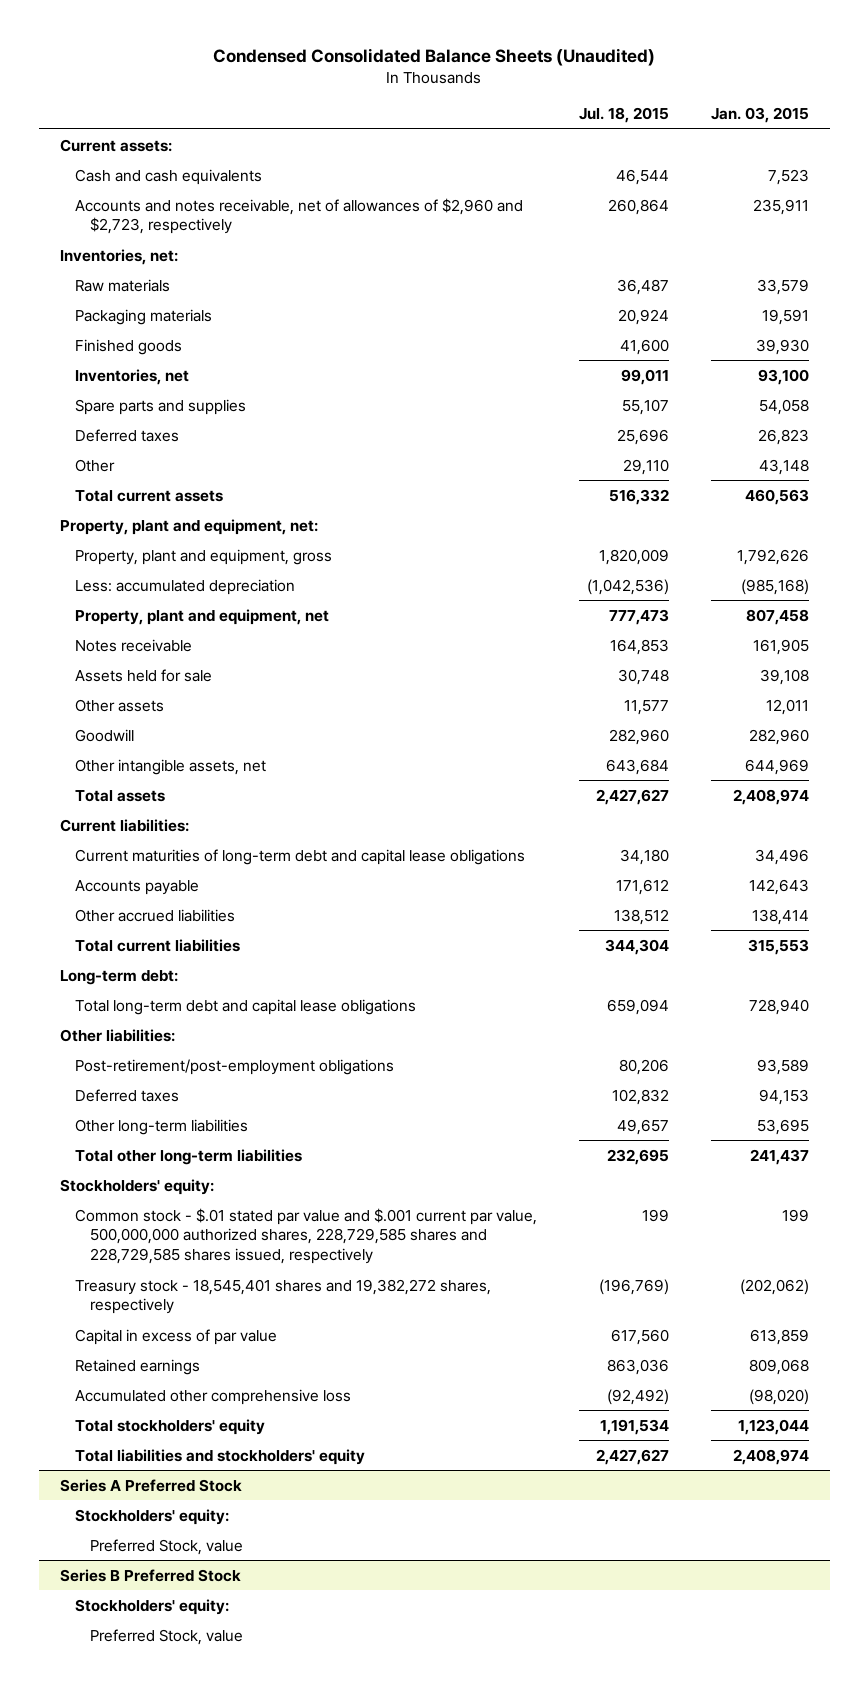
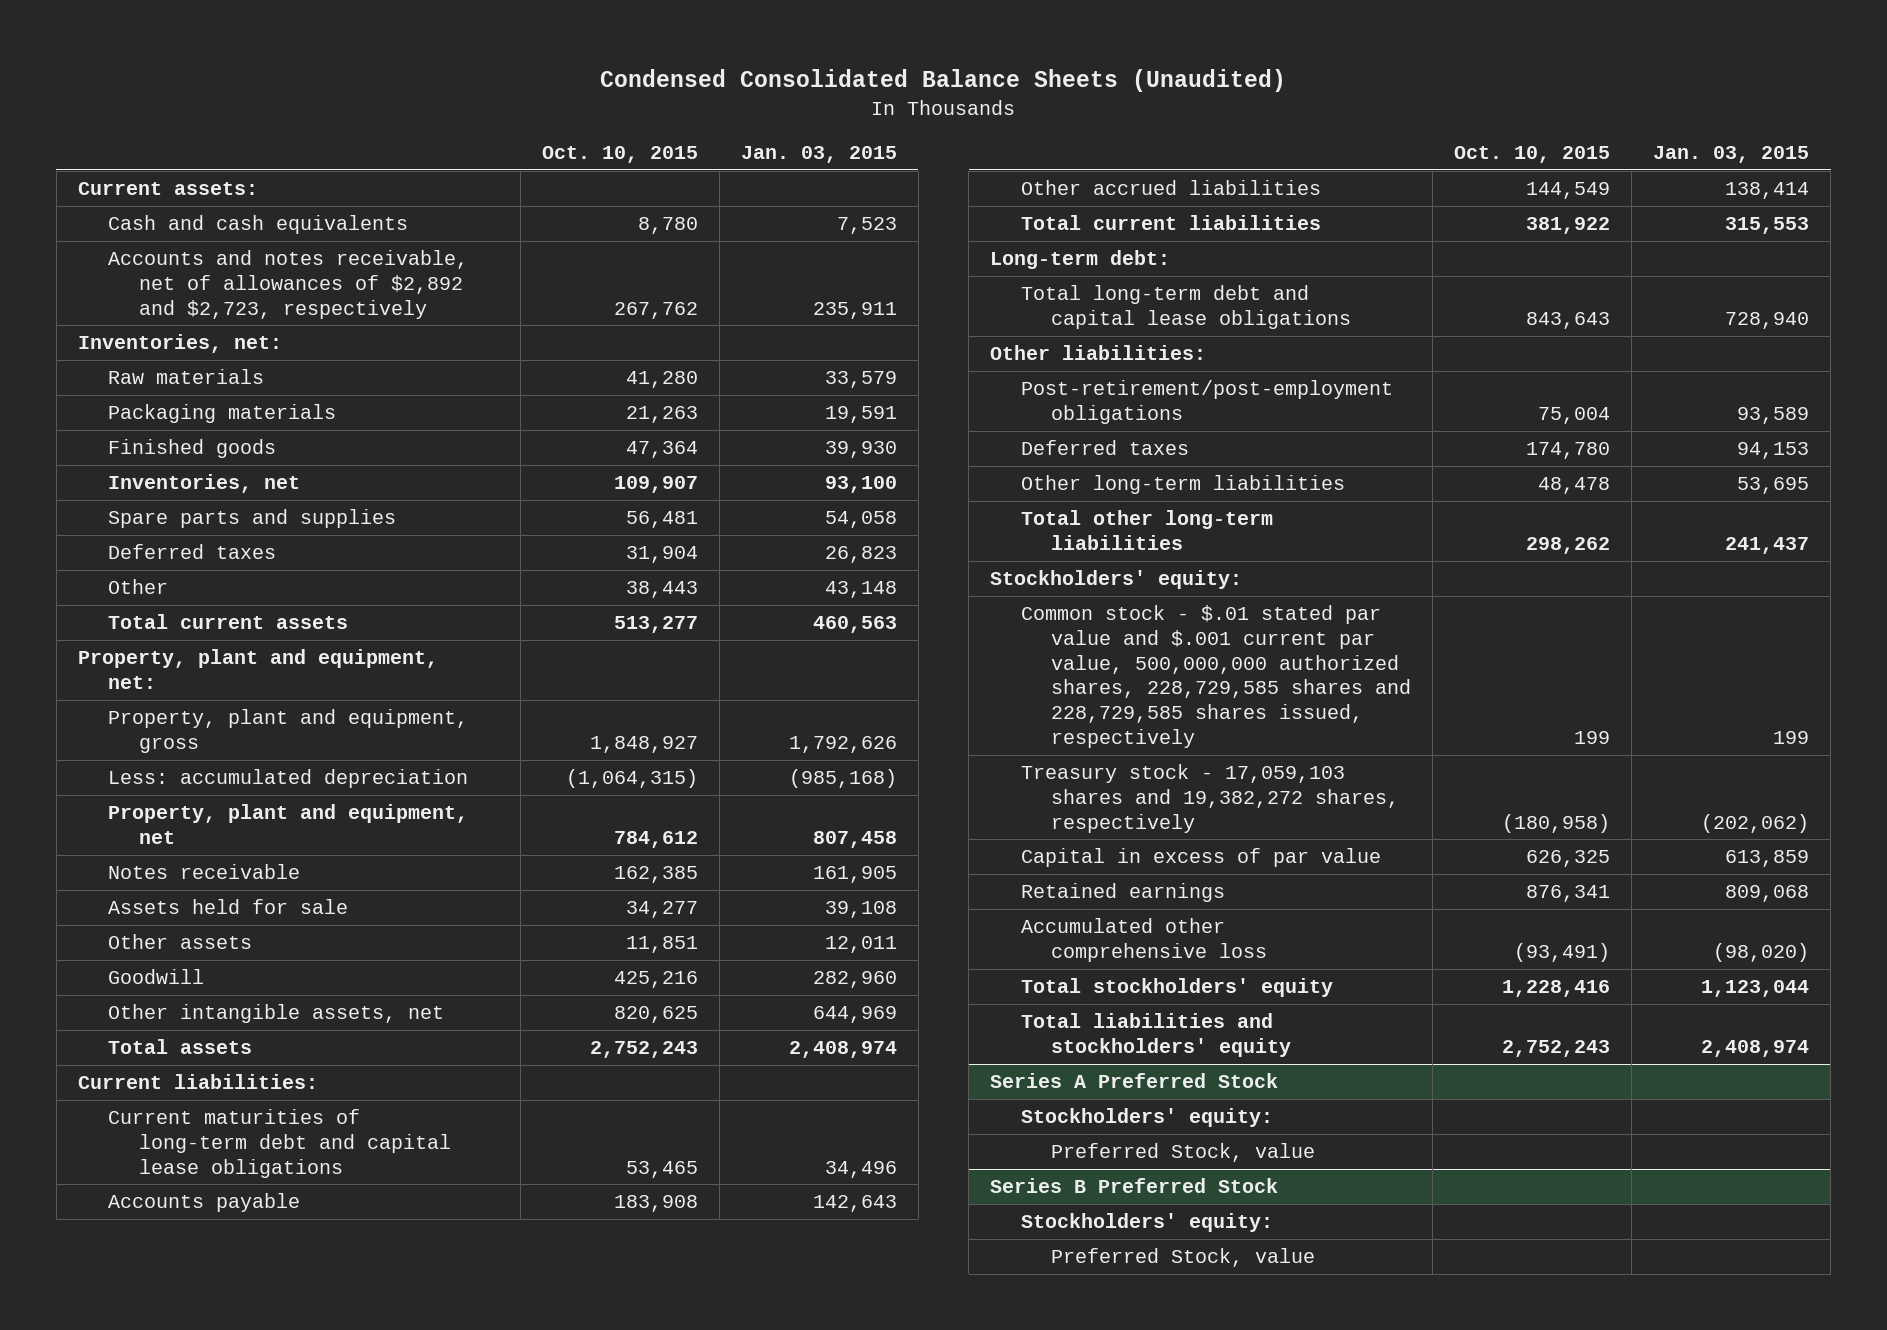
[578,106,669,123] Jul. 18, 2015 -> none
none -> [541,145,698,163] Oct. 10, 2015
[74,197,523,235] Accounts and notes receivable, net of allowances of $2,960 and $2,723, respectively -> [108,250,469,319] Accounts and notes receivable, net of allowances of $2,892 and $2,723, respectively
[74,1278,491,1315] Treasury stock - 18,545,401 shares and 19,382,272 shares, respectively -> [1020,764,1399,833] Treasury stock - 17,059,103 shares and 19,382,272 shares, respectively

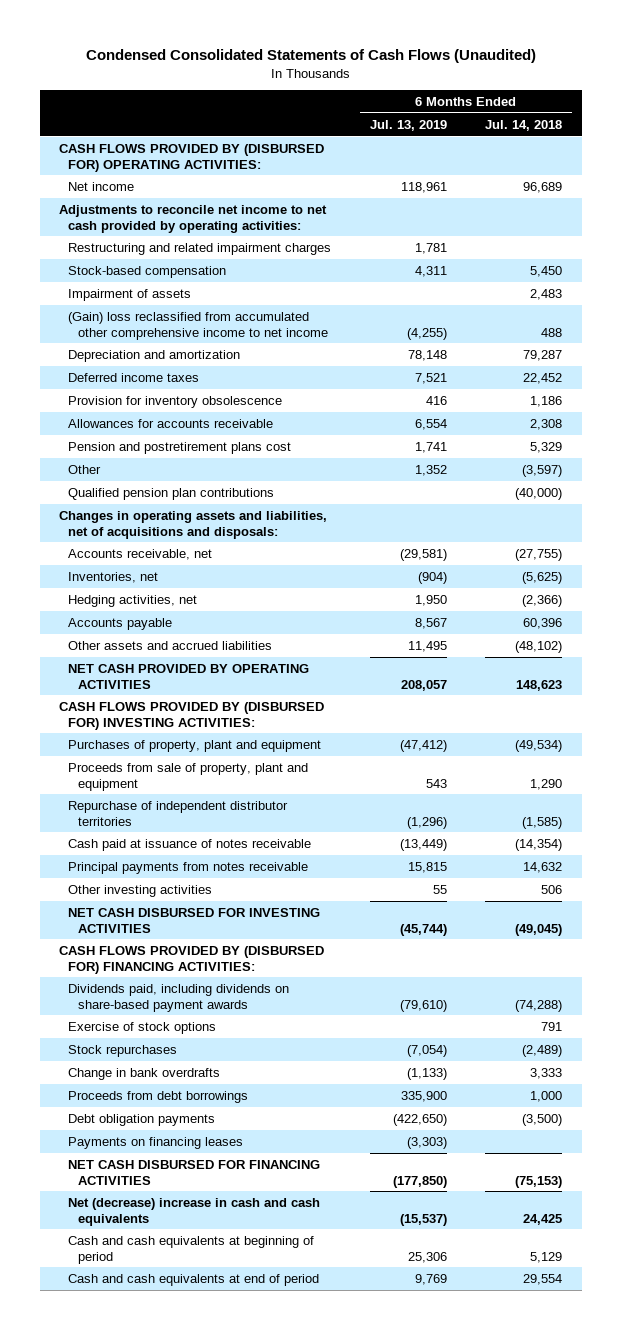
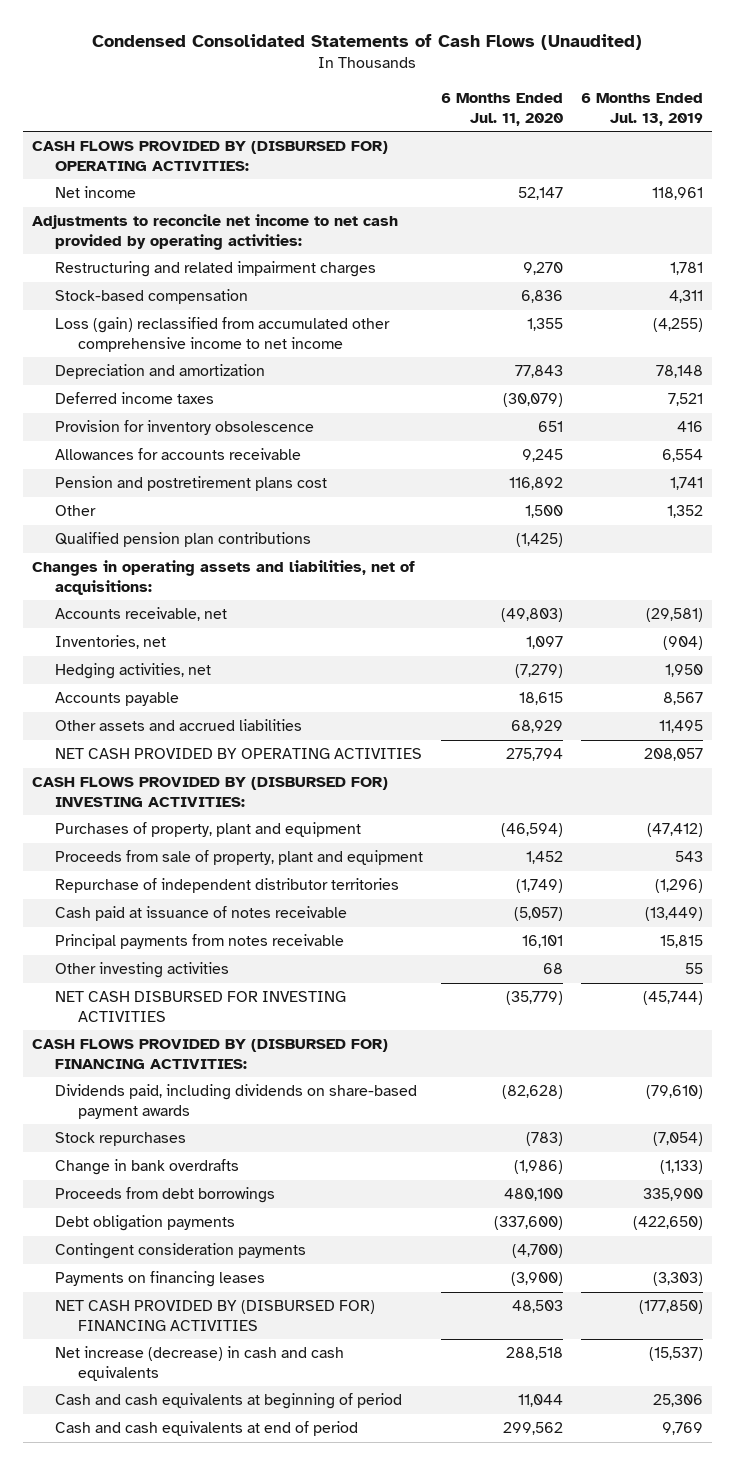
[485,119,563,131] Jul. 14, 2018 -> none
none -> [440,93,563,126] 6 Months Ended Jul. 11, 2020
[68,288,192,301] Impairment of assets -> none
[68,311,328,340] (Gain) loss reclassified from accumulated other comprehensive income to net income -> [54,317,390,352] Loss (gain) reclassified from accumulated other comprehensive income to net income
[59,510,328,539] Changes in operating assets and liabilities, net of acquisitions and disposals: -> [31,560,415,595] Changes in operating assets and liabilities, net of acquisitions:
[68,1021,217,1034] Exercise of stock options -> none
none -> [54,1243,306,1260] Contingent consideration payments
[68,1159,321,1185] NET CASH DISBURSED FOR FINANCING ACTIVITIES -> [54,1300,375,1331] NET CASH PROVIDED BY (DISBURSED FOR) FINANCING ACTIVITIES
[68,1197,321,1226] Net (decrease) increase in cash and cash equivalents -> [54,1346,344,1381] Net increase (decrease) in cash and cash equivalents

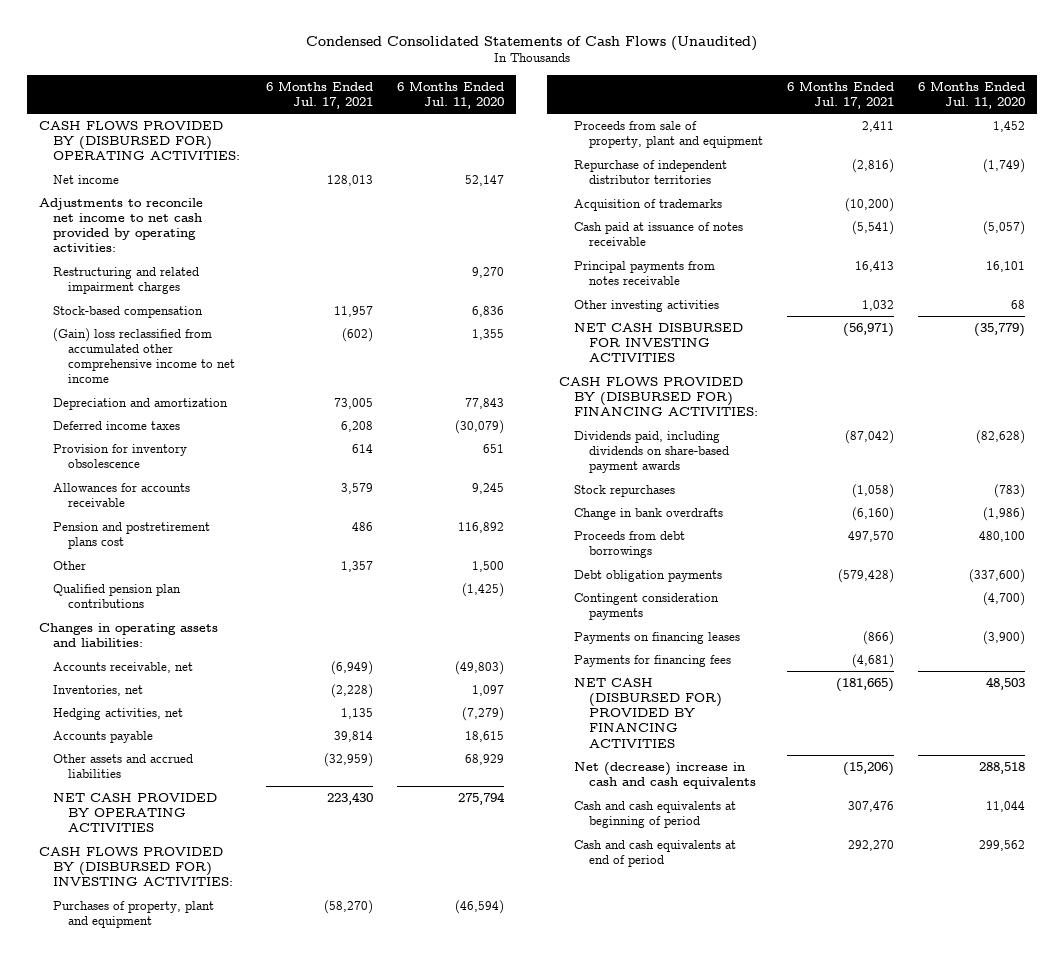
[580,93,703,126] 6 Months Ended Jul. 13, 2019 -> none
none -> [266,80,374,109] 6 Months Ended Jul. 17, 2021
[54,317,390,352] Loss (gain) reclassified from accumulated other comprehensive income to net income -> [53,327,235,384] (Gain) loss reclassified from accumulated other comprehensive income to net income
[31,560,415,595] Changes in operating assets and liabilities, net of acquisitions: -> [38,622,218,648] Changes in operating assets and liabilities:
none -> [574,198,723,211] Acquisition of trademarks
none -> [574,654,732,667] Payments for financing fees
[54,1300,375,1331] NET CASH PROVIDED BY (DISBURSED FOR) FINANCING ACTIVITIES -> [574,677,722,748] NET CASH (DISBURSED FOR) PROVIDED BY FINANCING ACTIVITIES
[54,1346,344,1381] Net increase (decrease) in cash and cash equivalents -> [574,761,756,790] Net (decrease) increase in cash and cash equivalents

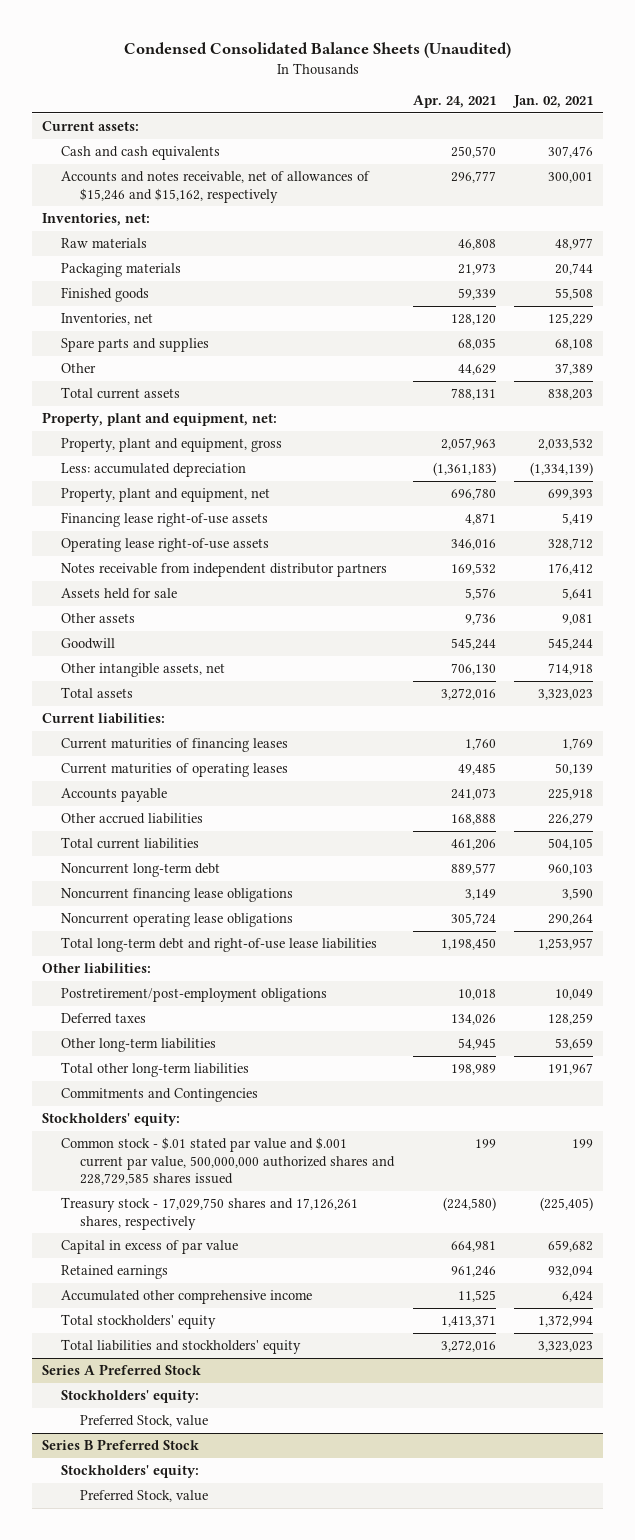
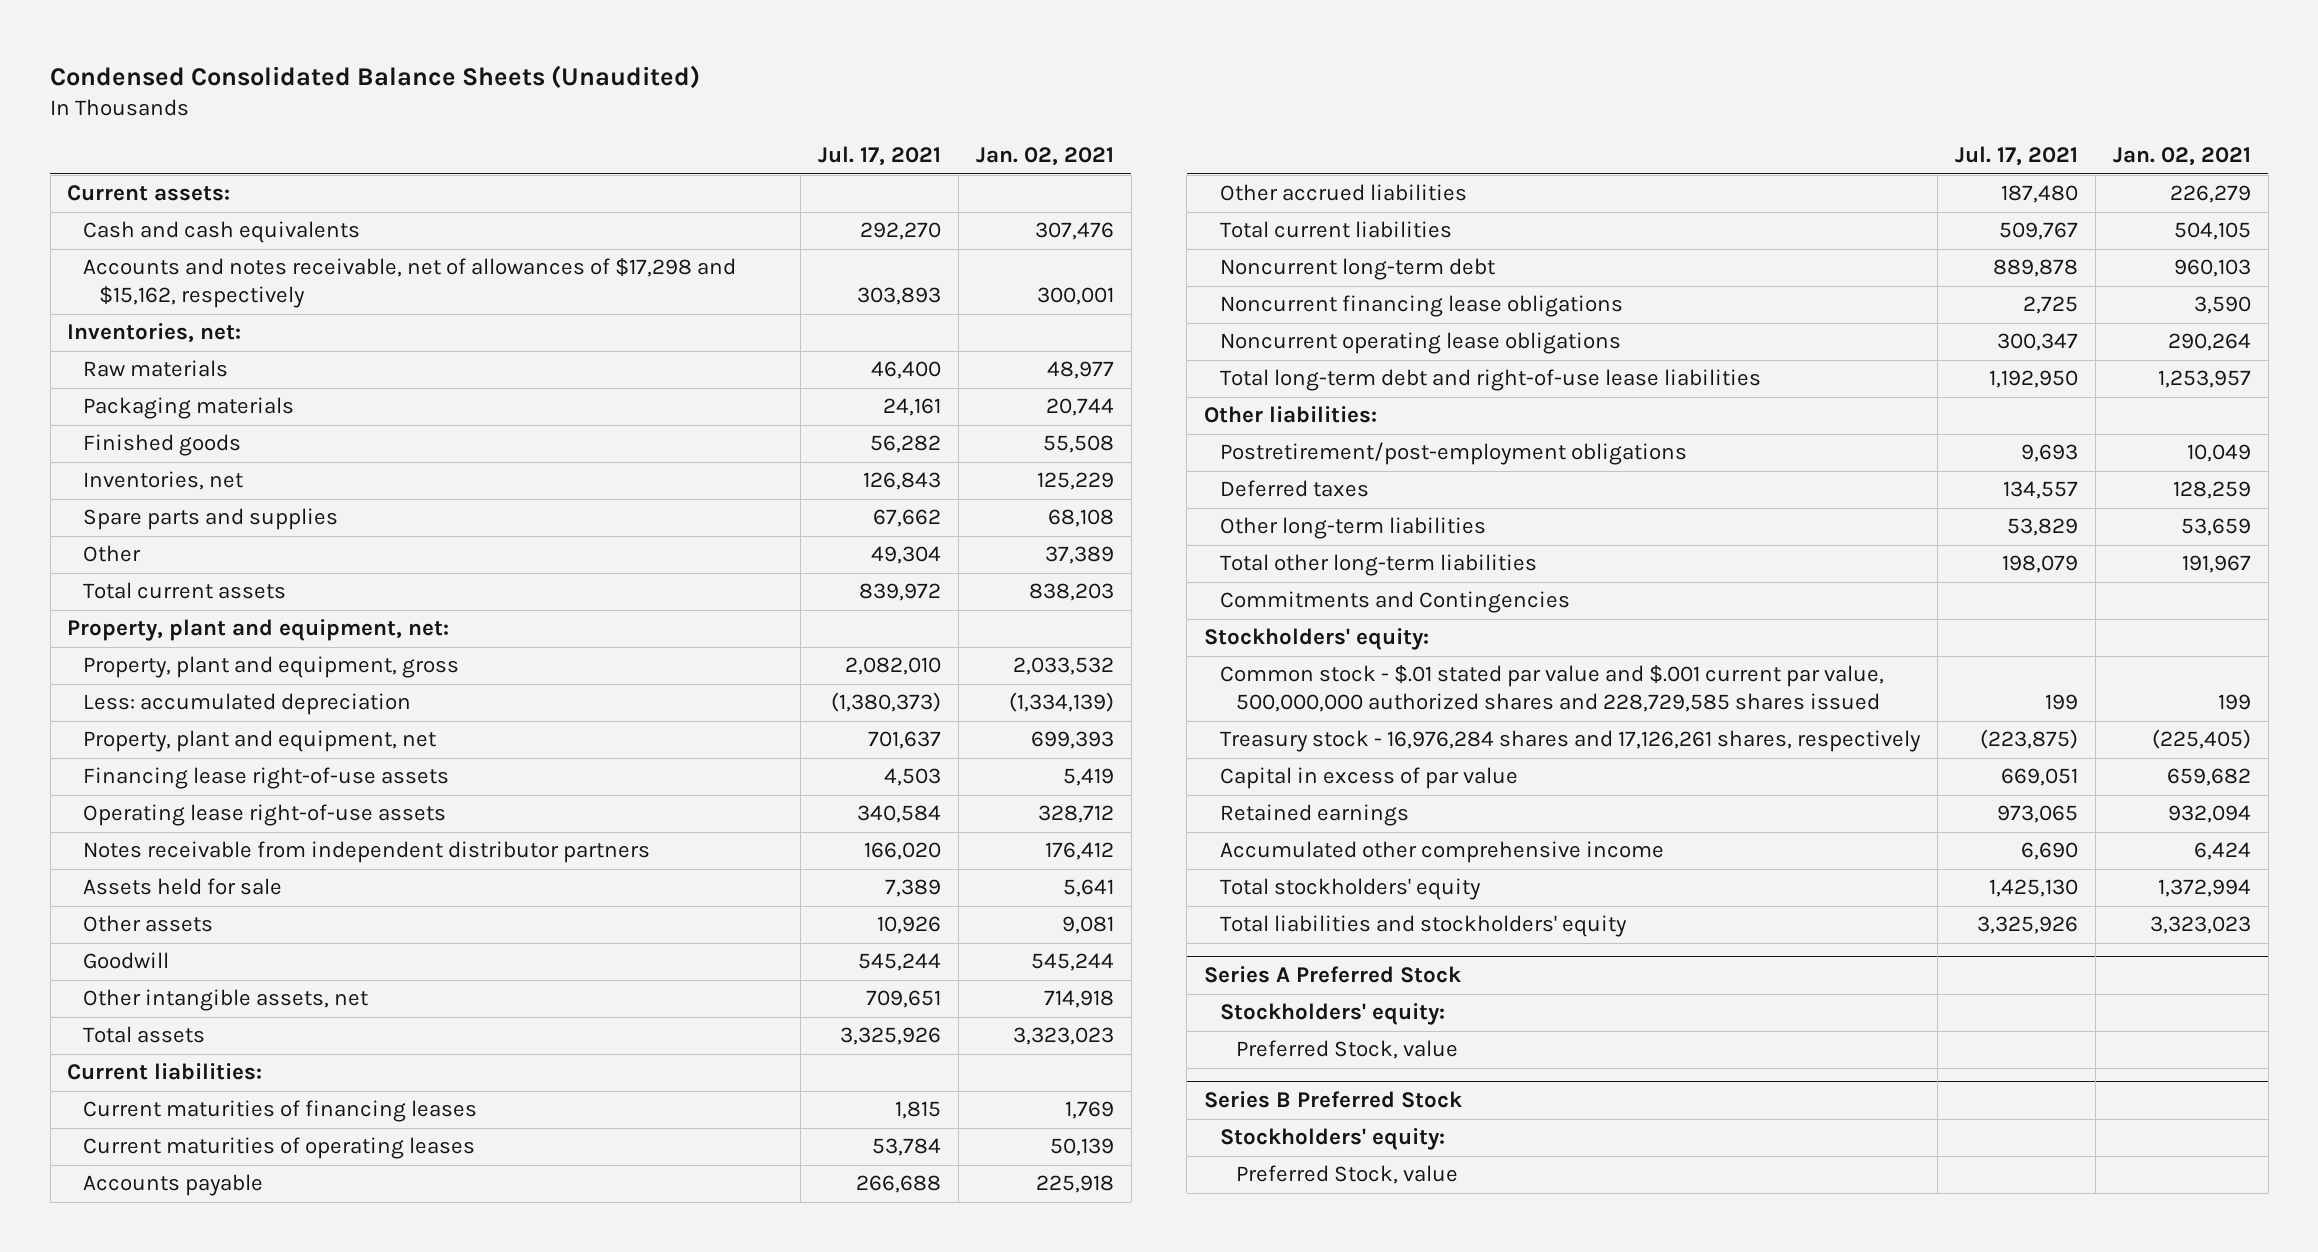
[412,94,496,108] Apr. 24, 2021 -> none
none -> [818,146,942,167] Jul. 17, 2021
[60,170,370,203] Accounts and notes receivable, net of allowances of $15,246 and $15,162, respectively -> [83,258,737,309] Accounts and notes receivable, net of allowances of $17,298 and $15,162, respectively
[60,1196,358,1230] Treasury stock - 17,029,750 shares and 17,126,261 shares, respectively -> [1220,730,1922,753] Treasury stock - 16,976,284 shares and 17,126,261 shares, respectively

